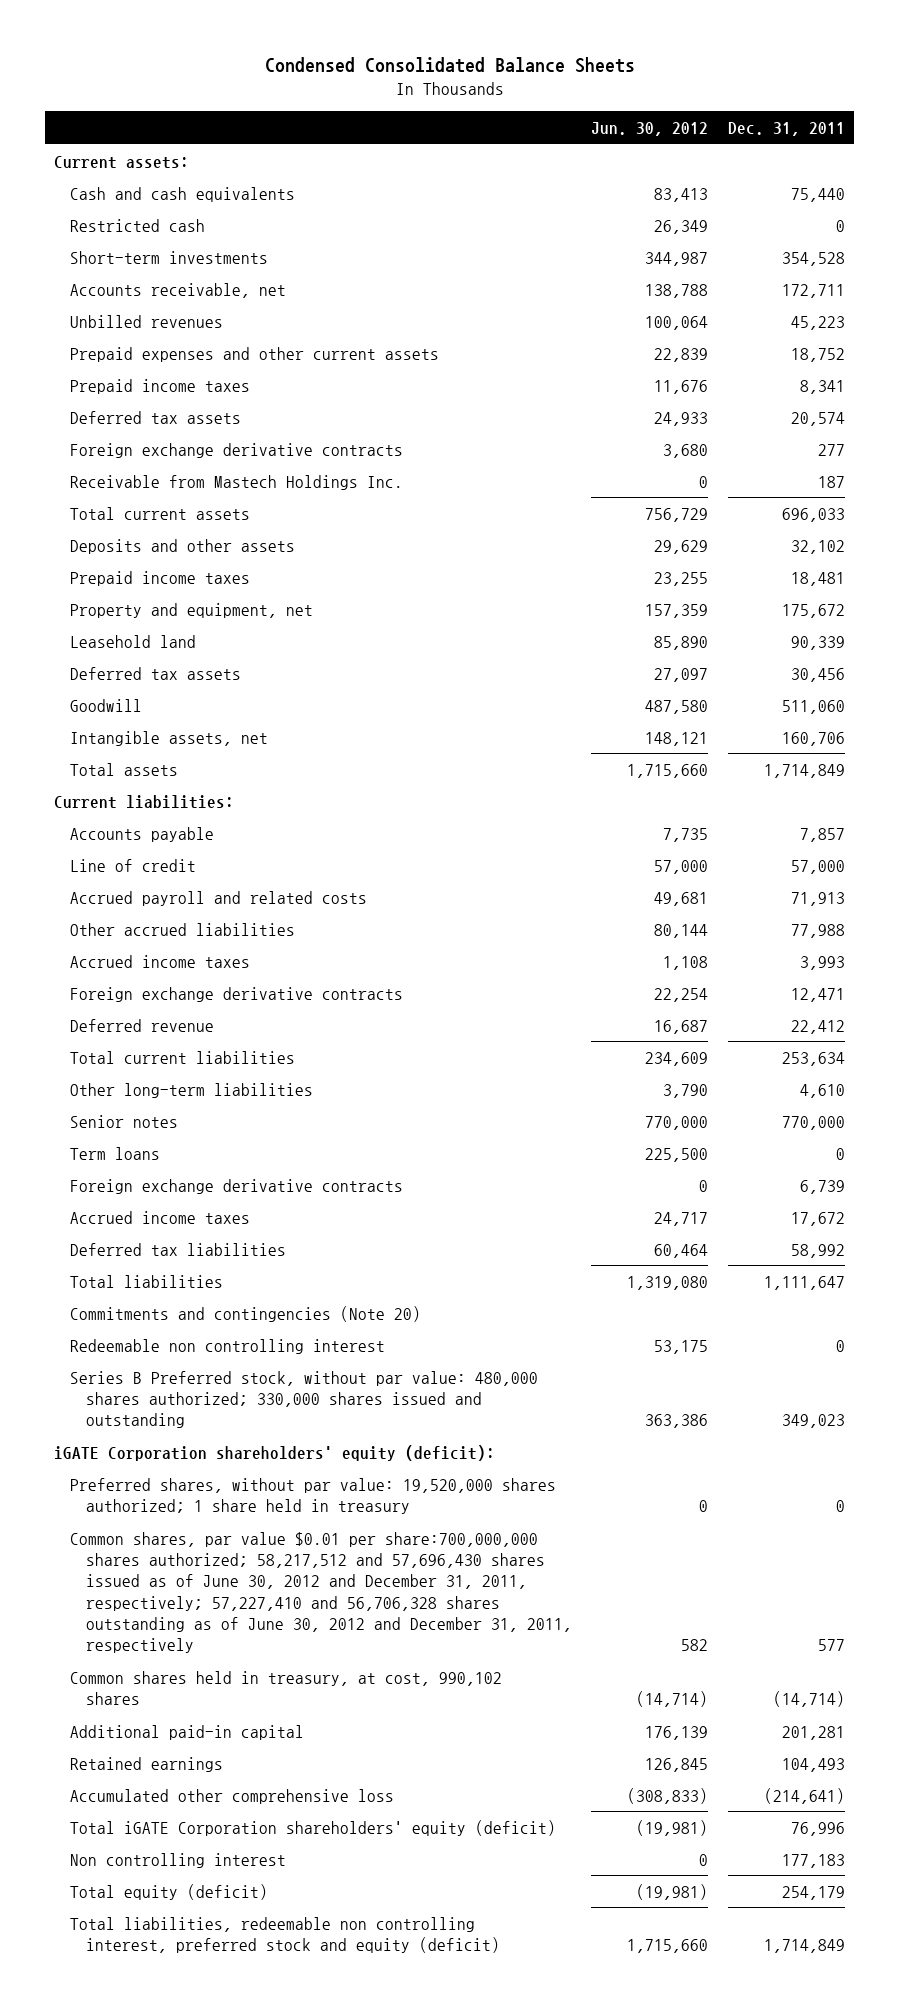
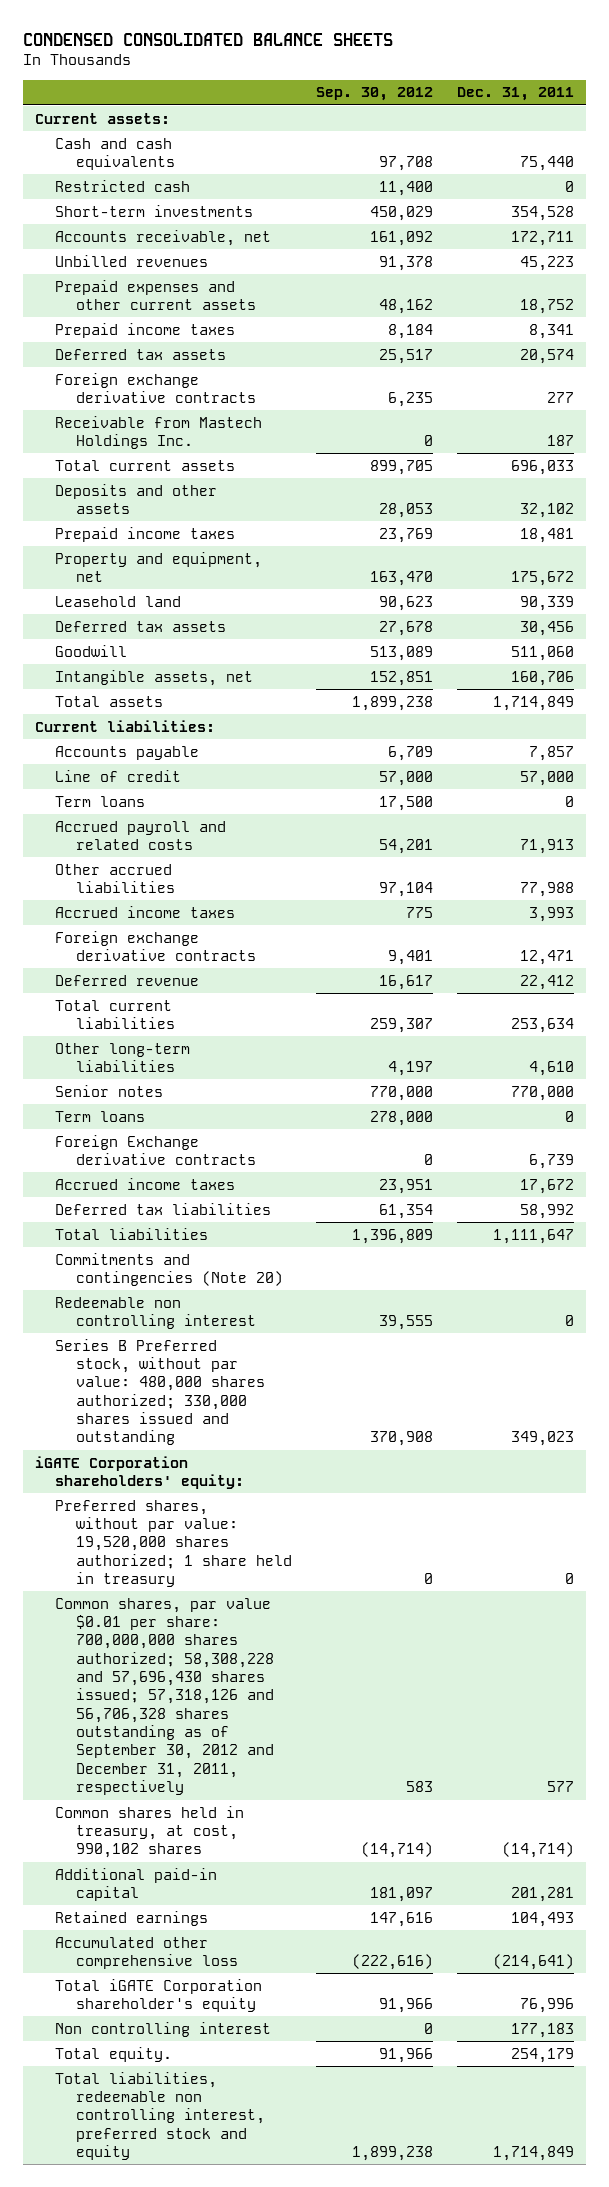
[264,57,635,74] Condensed Consolidated Balance Sheets -> [22,32,393,46] CONDENSED CONSOLIDATED BALANCE SHEETS
[591,122,709,137] Jun. 30, 2012 -> none
none -> [315,87,433,102] Sep. 30, 2012
none -> [55,795,146,807] Term loans
[70,1178,404,1194] Foreign exchange derivative contracts -> [55,1134,256,1165] Foreign Exchange derivative contracts
[54,1444,496,1461] iGATE Corporation shareholders' equity (deficit): -> [34,1455,245,1489] iGATE Corporation shareholders' equity:
[70,1531,573,1654] Common shares, par value $0.01 per share:700,000,000 shares authorized; 58,217,512 and 57,696,430 shares issued as of June 30, 2012 and December 31, 2011, respectively; 57,227,410 and 56,706,328 shares outstanding as of June 30, 2012 and December 31, 2011, respectively -> [55,1597,274,1796] Common shares, par value $0.01 per share: 700,000,000 shares authorized; 58,308,228 and 57,696,430 shares issued; 57,318,126 and 56,706,328 shares outstanding as of September 30, 2012 and December 31, 2011, respectively
[70,1819,557,1836] Total iGATE Corporation shareholders' equity (deficit) -> [55,1978,263,2012] Total iGATE Corporation shareholder's equity
[70,1883,269,1900] Total equity (deficit) -> [55,2046,173,2062] Total equity.
[70,1916,501,1953] Total liabilities, redeemable non controlling interest, preferred stock and equity (deficit) -> [55,2071,265,2161] Total liabilities, redeemable non controlling interest, preferred stock and equity

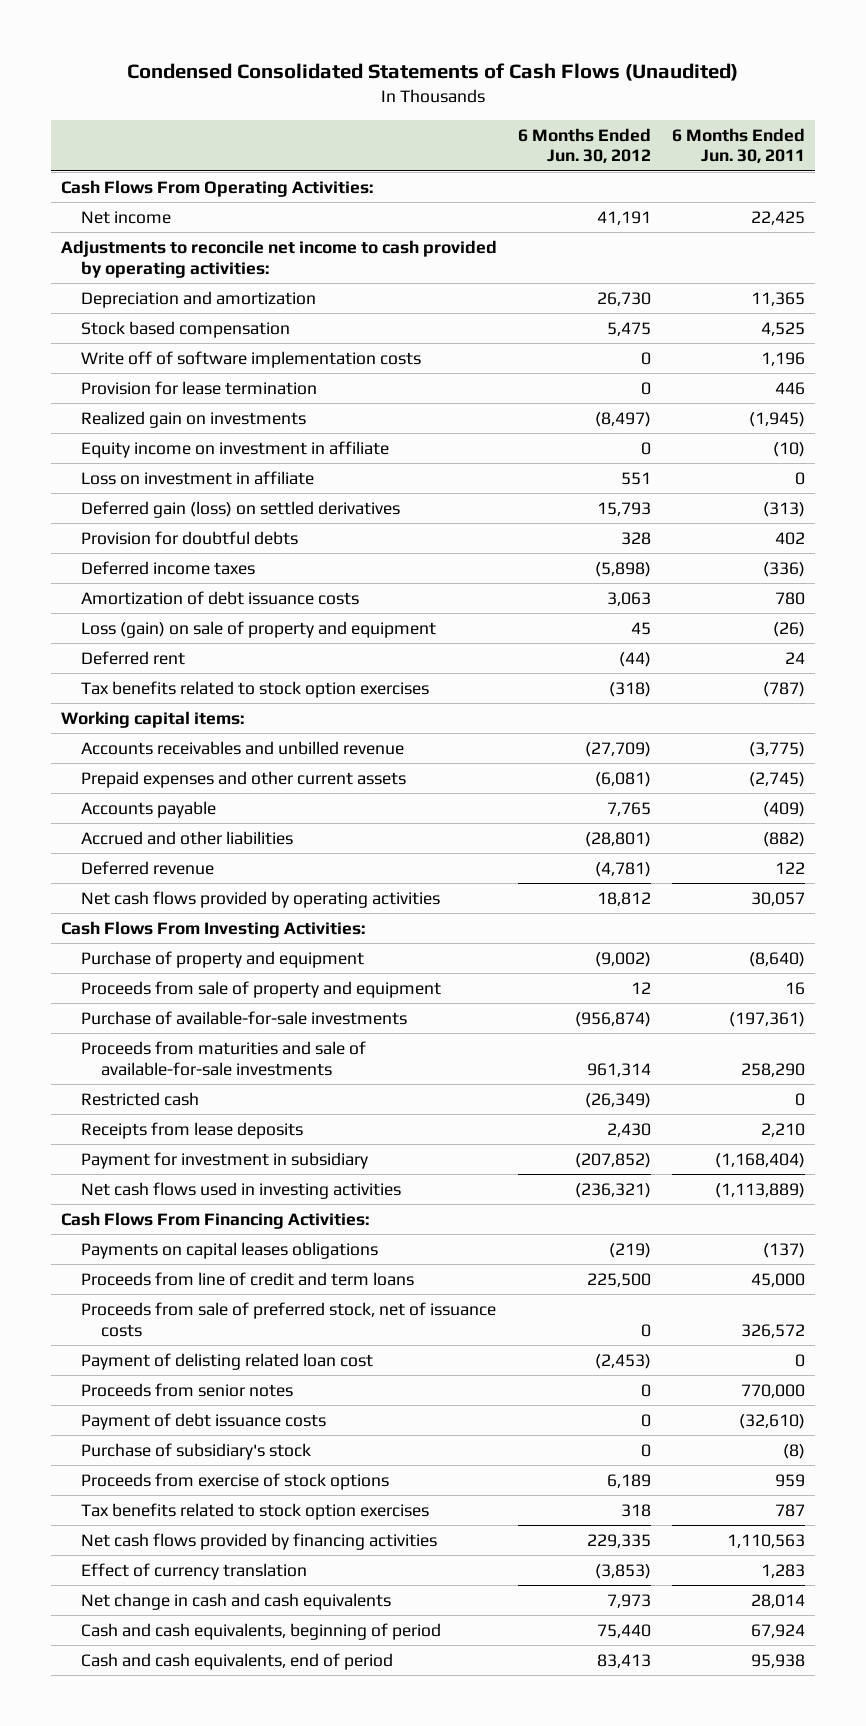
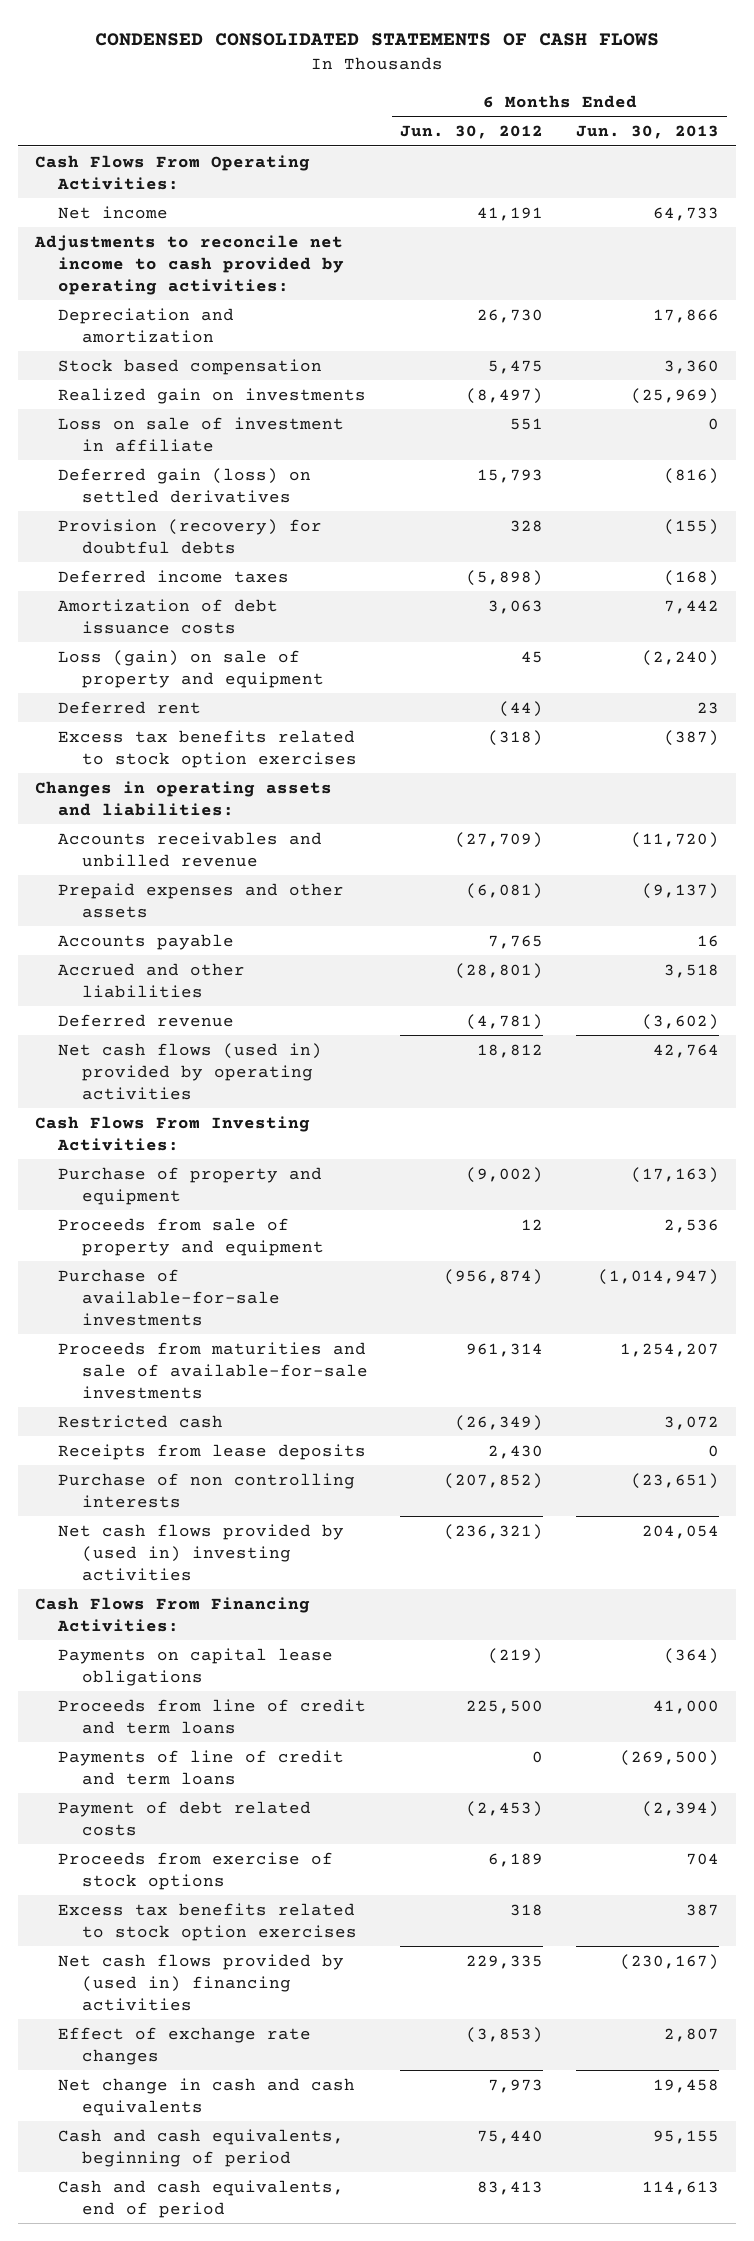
[126,63,738,82] Condensed Consolidated Statements of Cash Flows (Unaudited) -> [94,33,659,47] CONDENSED CONSOLIDATED STATEMENTS OF CASH FLOWS
[671,127,805,164] 6 Months Ended Jun. 30, 2011 -> none
none -> [576,124,720,139] Jun. 30, 2013
[80,350,421,368] Write off of software implementation costs -> none
[80,380,317,395] Provision for lease termination -> none
[80,440,389,458] Equity income on investment in affiliate -> none
[80,470,314,485] Loss on investment in affiliate -> [58,416,345,452] Loss on sale of investment in affiliate
[80,530,298,545] Provision for doubtful debts -> [58,518,323,554] Provision (recovery) for doubtful debts
[80,680,429,698] Tax benefits related to stock option exercises -> [58,729,357,768] Excess tax benefits related to stock option exercises
[61,710,245,728] Working capital items: -> [34,780,332,816] Changes in operating assets and liabilities:
[80,770,406,788] Prepaid expenses and other current assets -> [58,882,345,918] Prepaid expenses and other assets
[80,890,440,908] Net cash flows provided by operating activities -> [58,1042,323,1100] Net cash flows (used in) provided by operating activities
[80,1151,368,1169] Payment for investment in subsidiary -> [58,1472,356,1508] Purchase of non controlling interests
[80,1181,401,1199] Net cash flows used in investing activities -> [58,1523,345,1581] Net cash flows provided by (used in) investing activities
[80,1241,378,1259] Payments on capital leases obligations -> [58,1647,334,1686] Payments on capital lease obligations
[80,1301,496,1337] Proceeds from sale of preferred stock, net of issuance costs -> none
[80,1352,373,1370] Payment of delisting related loan cost -> none
[80,1382,293,1397] Proceeds from senior notes -> none
[80,1442,311,1460] Purchase of subsidiary's stock -> none
none -> [58,1749,345,1785] Payments of line of credit and term loans
[80,1412,326,1430] Payment of debt issuance costs -> [58,1800,312,1836] Payment of debt related costs
[640,1413,651,1427] 0 -> [466,1800,544,1817] (2,453)
[80,1502,429,1520] Tax benefits related to stock option exercises -> [58,1902,357,1941] Excess tax benefits related to stock option exercises
[80,1532,437,1550] Net cash flows provided by financing activities -> [58,1953,345,2011] Net cash flows provided by (used in) financing activities
[80,1562,307,1580] Effect of currency translation -> [58,2026,312,2065] Effect of exchange rate changes

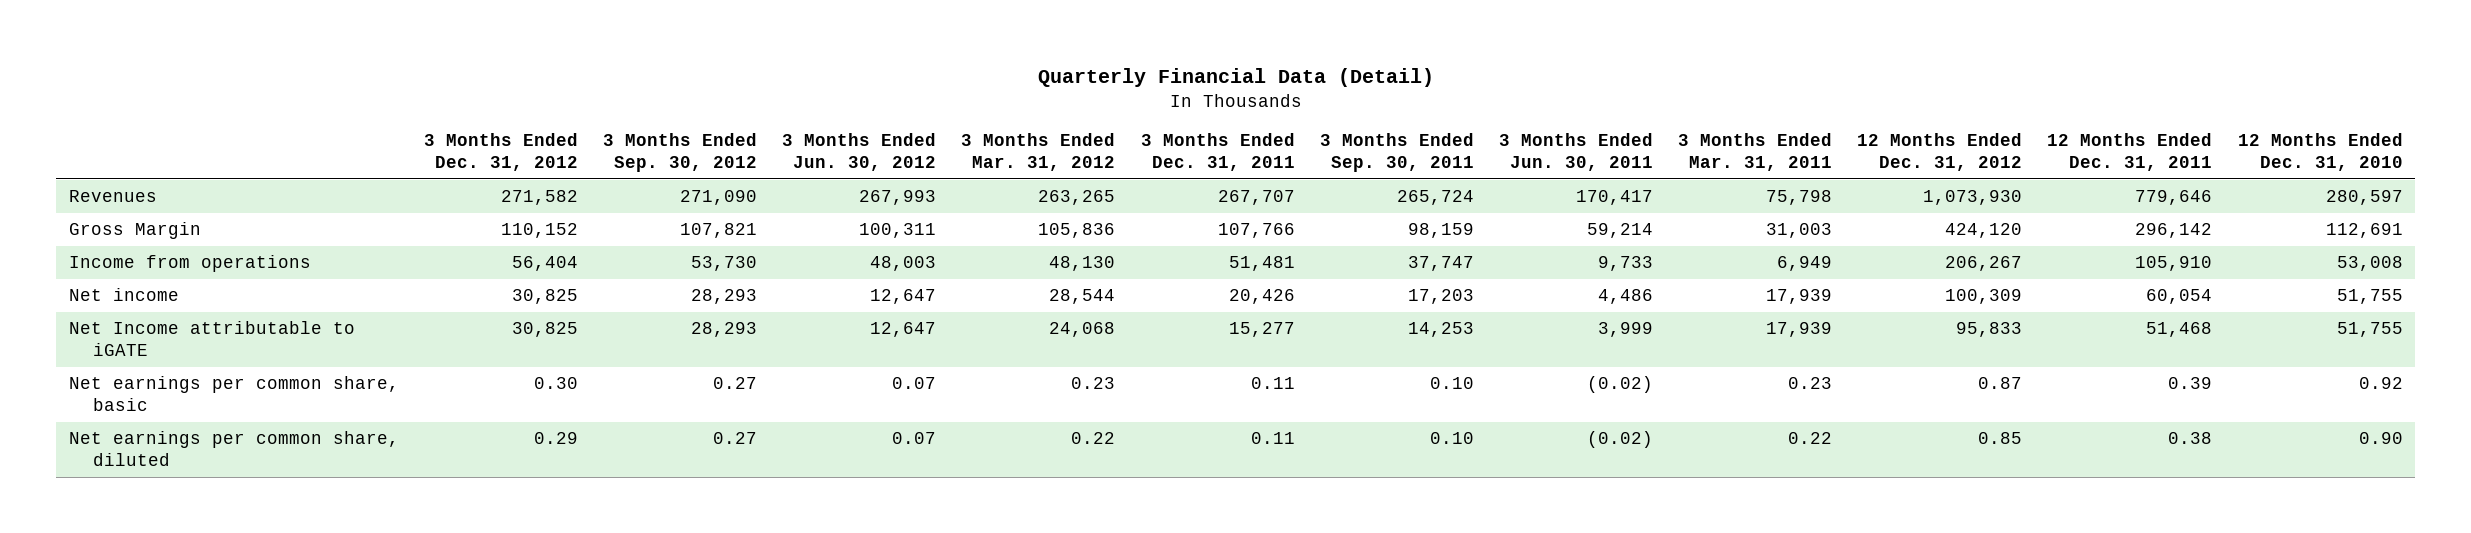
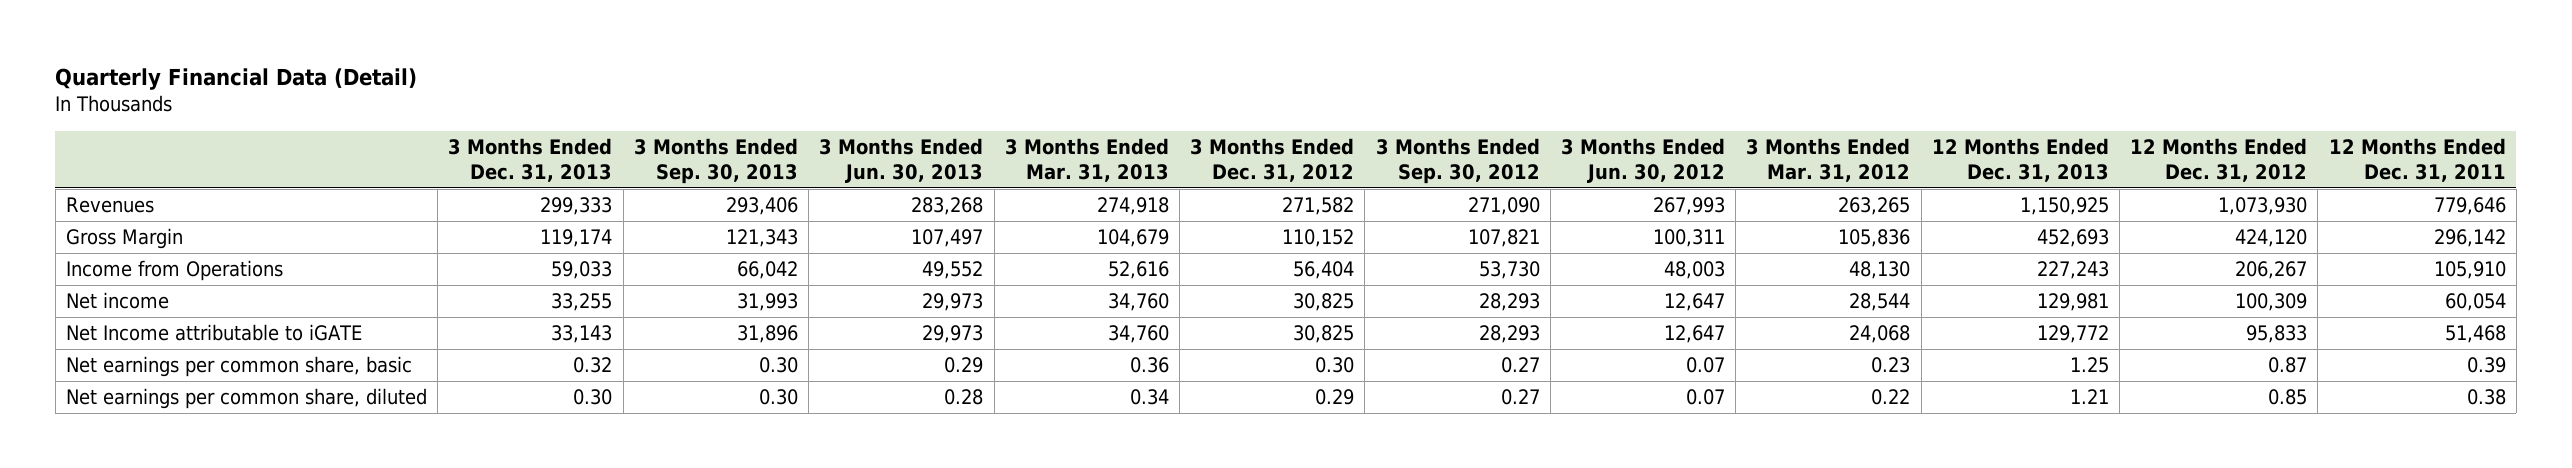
[1140,133,1295,172] 3 Months Ended Dec. 31, 2011 -> none
[1319,133,1474,173] 3 Months Ended Sep. 30, 2011 -> none
[1498,133,1653,172] 3 Months Ended Jun. 30, 2011 -> none
[1678,133,1833,172] 3 Months Ended Mar. 31, 2011 -> none
[2237,133,2403,172] 12 Months Ended Dec. 31, 2010 -> none
none -> [448,137,613,182] 3 Months Ended Dec. 31, 2013
none -> [633,137,798,184] 3 Months Ended Sep. 30, 2013
none -> [819,137,984,183] 3 Months Ended Jun. 30, 2013
none -> [1004,137,1169,182] 3 Months Ended Mar. 31, 2013
none -> [1931,137,2109,182] 12 Months Ended Dec. 31, 2013
[68,255,311,273] Income from operations -> [66,260,284,282] Income from Operations

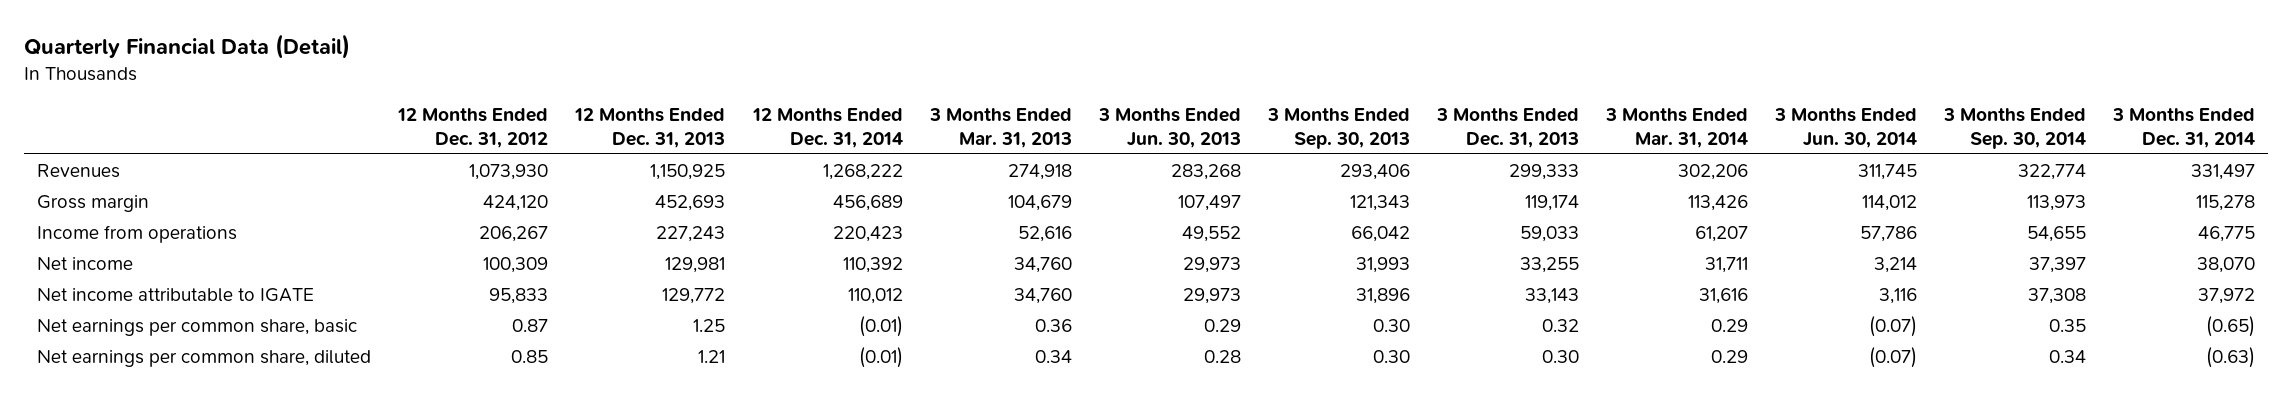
[1190,137,1355,182] 3 Months Ended Dec. 31, 2012 -> none
[1375,137,1540,184] 3 Months Ended Sep. 30, 2012 -> none
[1561,137,1726,183] 3 Months Ended Jun. 30, 2012 -> none
[1746,137,1911,182] 3 Months Ended Mar. 31, 2012 -> none
[2328,137,2506,182] 12 Months Ended Dec. 31, 2011 -> none
none -> [751,108,903,148] 12 Months Ended Dec. 31, 2014
none -> [1604,108,1748,148] 3 Months Ended Mar. 31, 2014
none -> [1773,108,1917,148] 3 Months Ended Jun. 30, 2014
none -> [1942,108,2086,149] 3 Months Ended Sep. 30, 2014
none -> [2111,108,2255,148] 3 Months Ended Dec. 31, 2014
[66,228,184,250] Gross Margin -> [37,195,150,213] Gross margin
[66,260,284,282] Income from Operations -> [37,225,238,244] Income from operations
[66,324,363,342] Net Income attributable to iGATE -> [37,288,315,303] Net income attributable to IGATE

